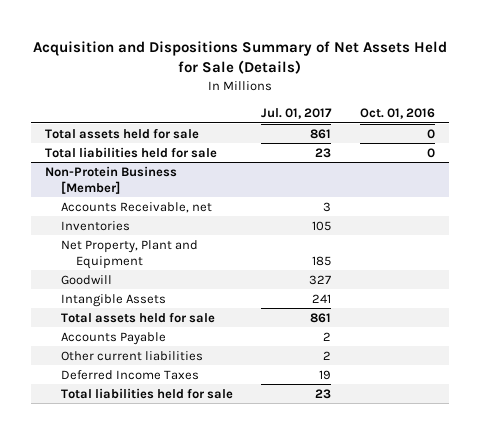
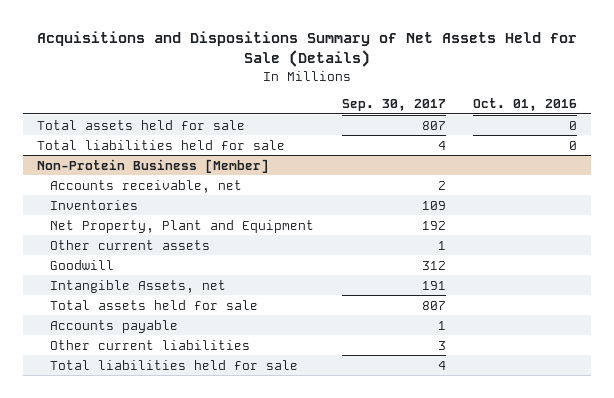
[33,40,448,75] Acquisition and Dispositions Summary of Net Assets Held for Sale (Details) -> [37,31,578,68] Acquisitions and Dispositions Summary of Net Assets Held for Sale (Details)
[261,108,333,120] Jul. 01, 2017 -> none
none -> [341,99,446,112] Sep. 30, 2017
[60,201,212,213] Accounts Receivable, net -> [49,179,242,193] Accounts receivable, net
none -> [49,239,210,250] Other current assets
[60,293,166,307] Intangible Assets -> [49,279,226,293] Intangible Assets, net
[60,331,166,345] Accounts Payable -> [49,319,178,333] Accounts payable
[60,369,199,380] Deferred Income Taxes -> none

